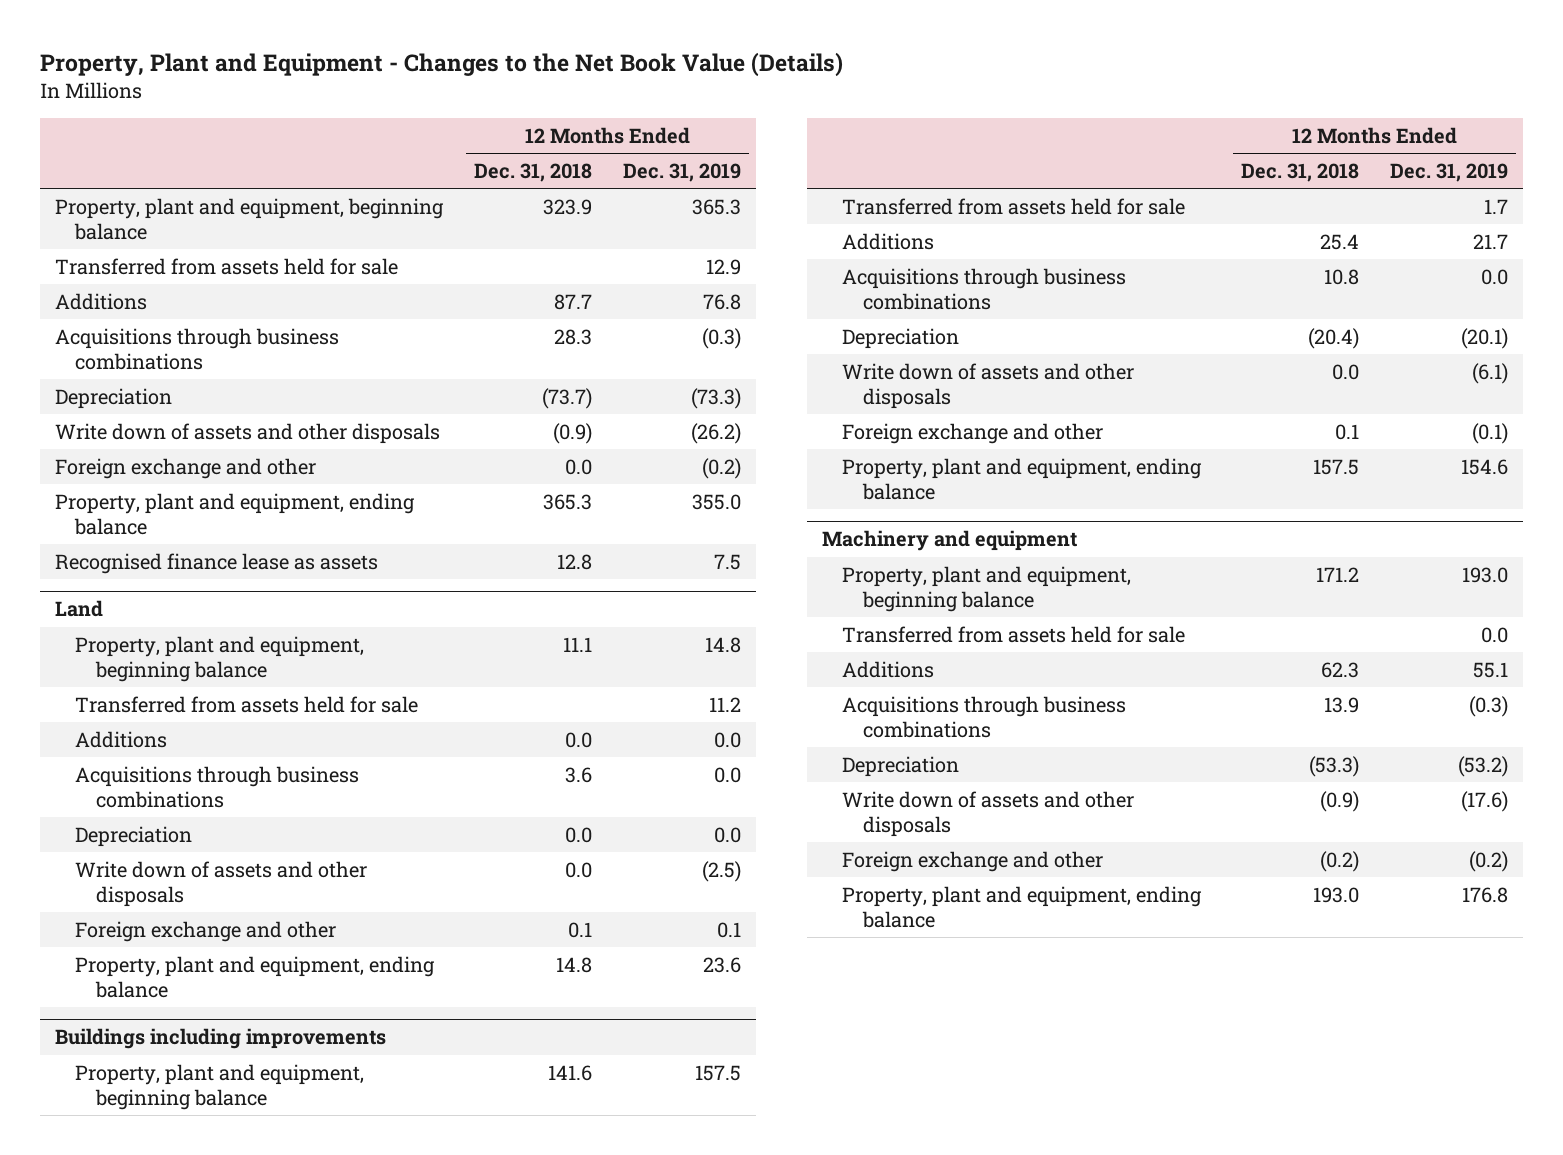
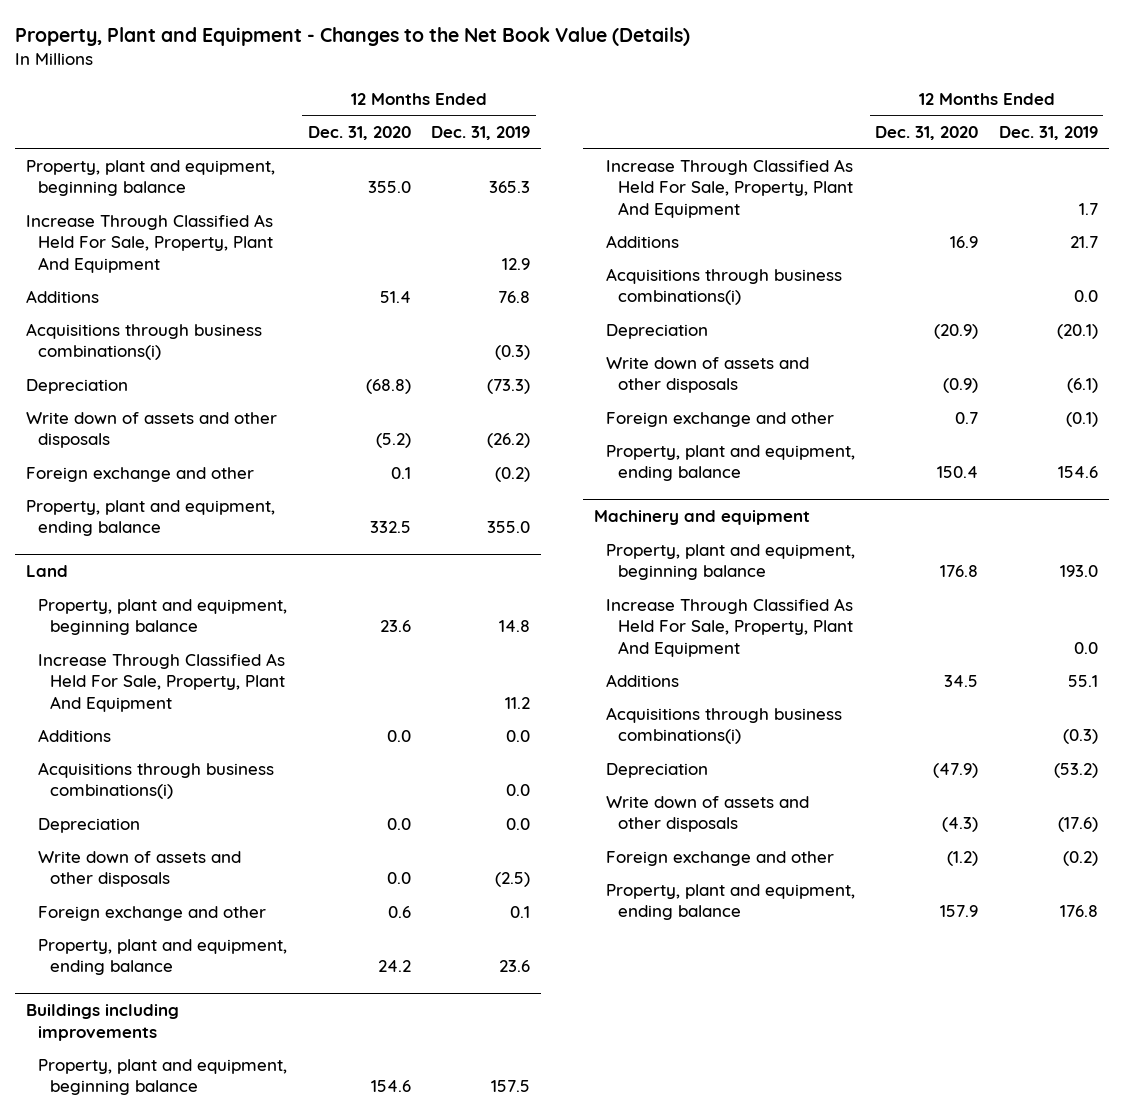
[474,163,593,183] Dec. 31, 2018 -> none
none -> [307,125,411,140] Dec. 31, 2020
[55,257,399,275] Transferred from assets held for sale -> [25,213,273,273] Increase Through Classified As Held For Sale, Property, Plant And Equipment
[55,327,340,370] Acquisitions through business combinations -> [25,322,262,361] Acquisitions through business combinations(i)
[55,552,379,574] Recognised finance lease as assets -> none
[75,695,419,713] Transferred from assets held for sale -> [37,652,285,712] Increase Through Classified As Held For Sale, Property, Plant And Equipment
[75,765,360,808] Acquisitions through business combinations -> [37,761,274,800] Acquisitions through business combinations(i)
[842,197,1186,215] Transferred from assets held for sale -> [605,158,853,218] Increase Through Classified As Held For Sale, Property, Plant And Equipment
[842,267,1127,310] Acquisitions through business combinations -> [605,267,842,306] Acquisitions through business combinations(i)
[842,625,1186,643] Transferred from assets held for sale -> [605,597,853,657] Increase Through Classified As Held For Sale, Property, Plant And Equipment
[842,695,1127,738] Acquisitions through business combinations -> [605,706,842,745] Acquisitions through business combinations(i)

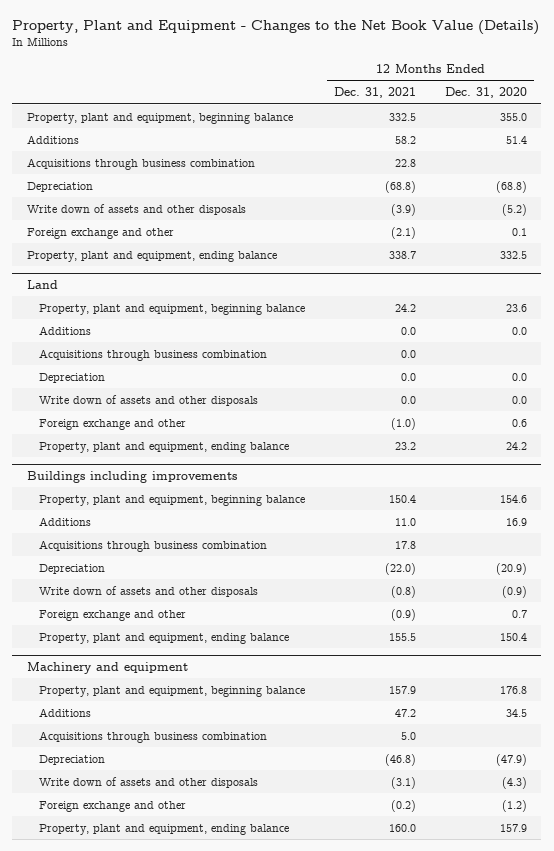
[431,125,531,140] Dec. 31, 2019 -> none
none -> [334,87,417,99] Dec. 31, 2021
[25,213,273,273] Increase Through Classified As Held For Sale, Property, Plant And Equipment -> none
[25,322,262,361] Acquisitions through business combinations(i) -> [26,157,255,170] Acquisitions through business combination
[37,652,285,712] Increase Through Classified As Held For Sale, Property, Plant And Equipment -> none
[37,761,274,800] Acquisitions through business combinations(i) -> [39,348,268,361] Acquisitions through business combination
[605,158,853,218] Increase Through Classified As Held For Sale, Property, Plant And Equipment -> none
[605,267,842,306] Acquisitions through business combinations(i) -> [39,539,268,552] Acquisitions through business combination
[605,597,853,657] Increase Through Classified As Held For Sale, Property, Plant And Equipment -> none
[605,706,842,745] Acquisitions through business combinations(i) -> [39,730,268,743] Acquisitions through business combination

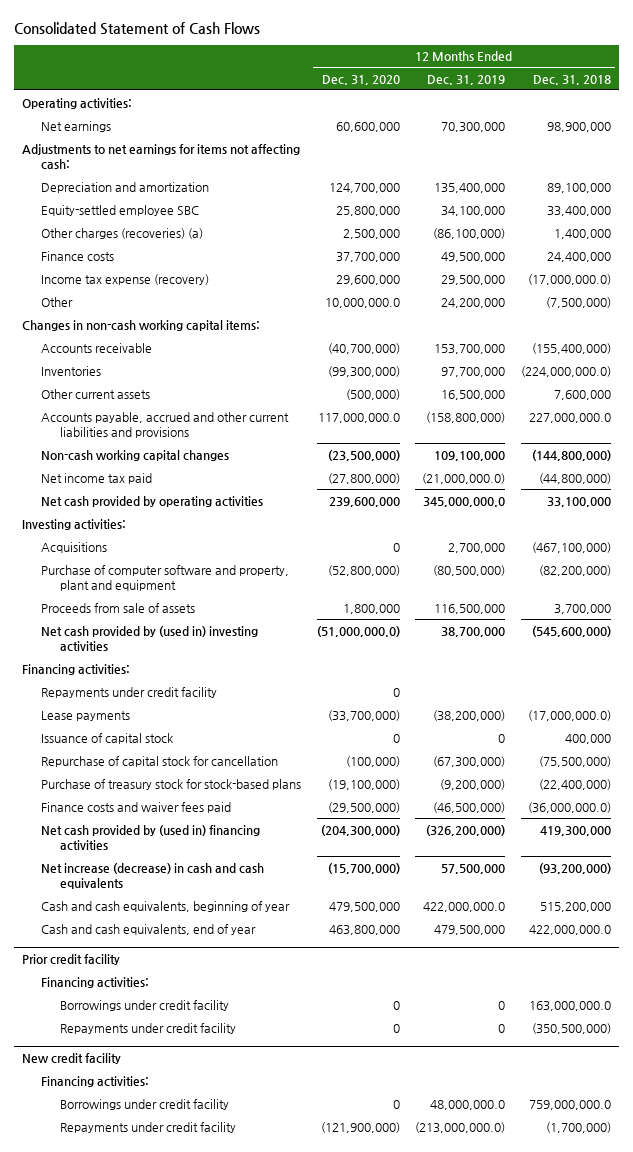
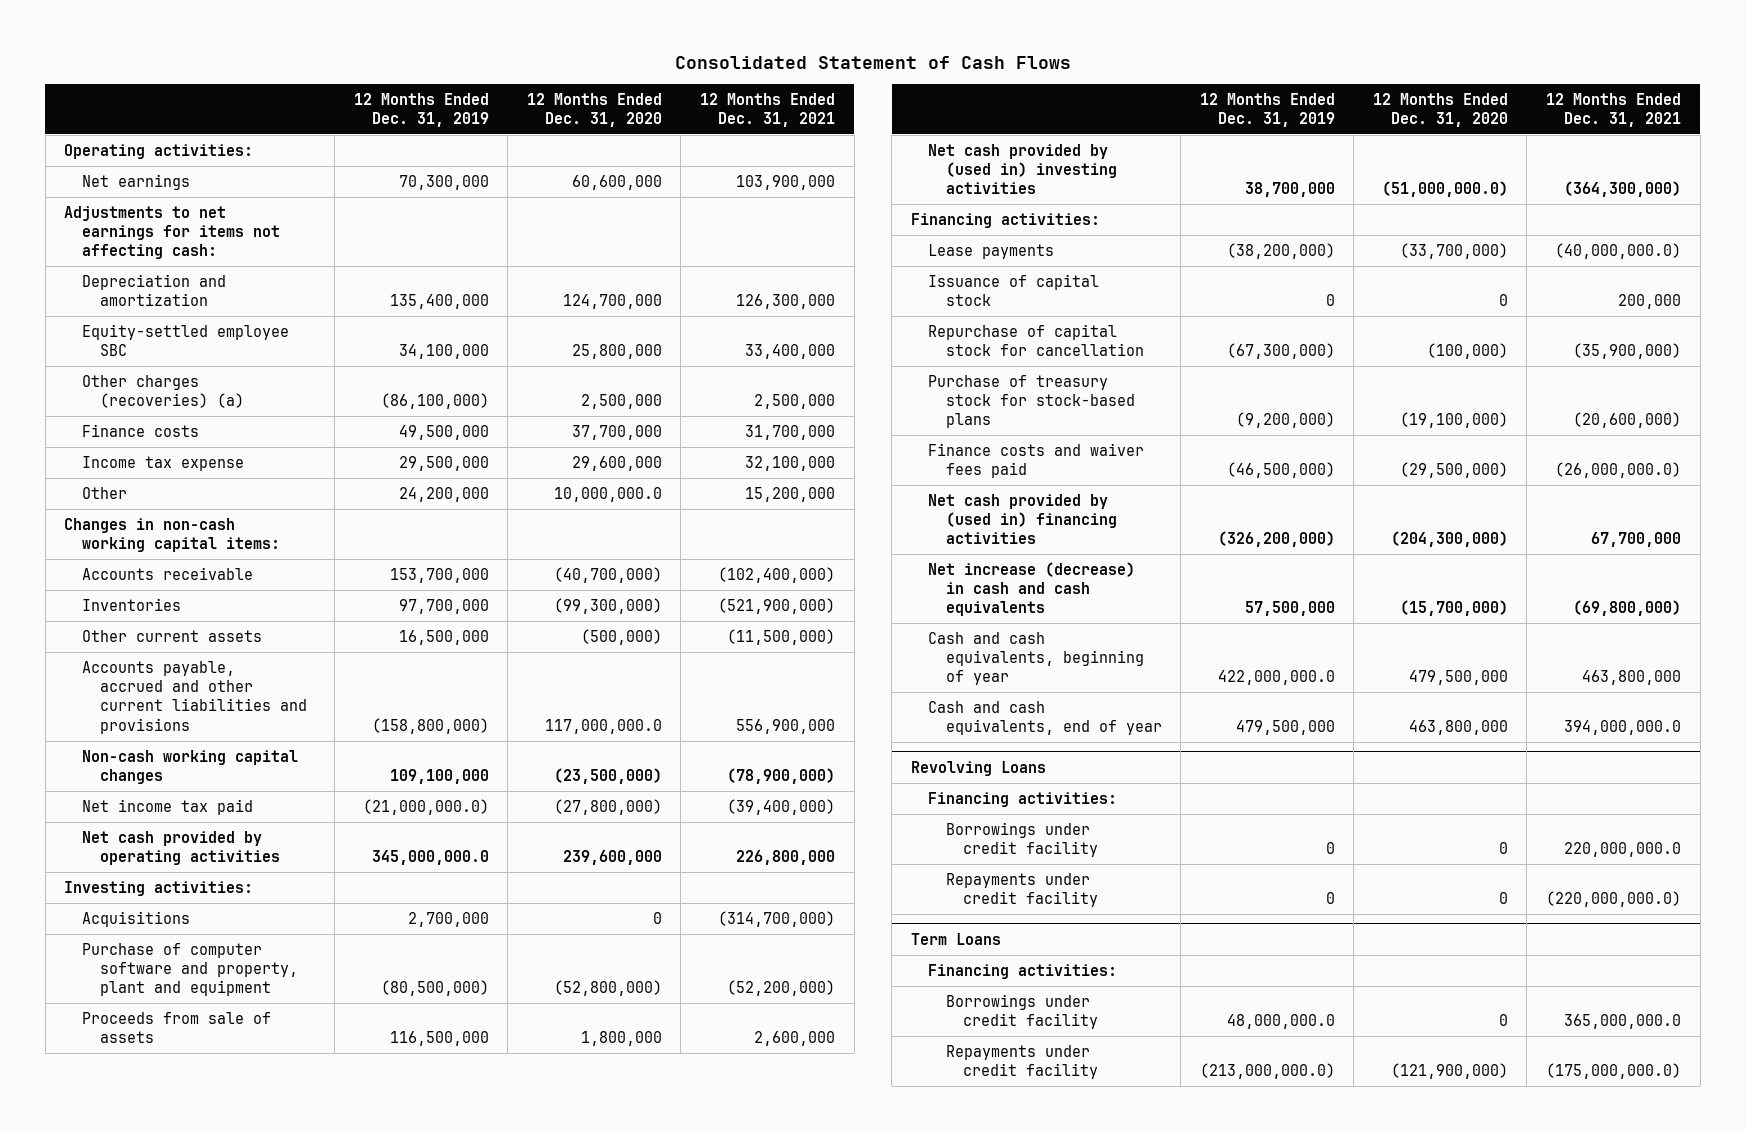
[533,74,612,85] Dec. 31, 2018 -> none
none -> [699,92,835,127] 12 Months Ended Dec. 31, 2021
[40,273,209,285] Income tax expense (recovery) -> [82,455,245,471] Income tax expense
[40,686,217,698] Repayments under credit facility -> none
[21,954,120,966] Prior credit facility -> none
none -> [910,760,1046,776] Revolving Loans
[21,1053,121,1065] New credit facility -> none
none -> [910,932,1001,945] Term Loans

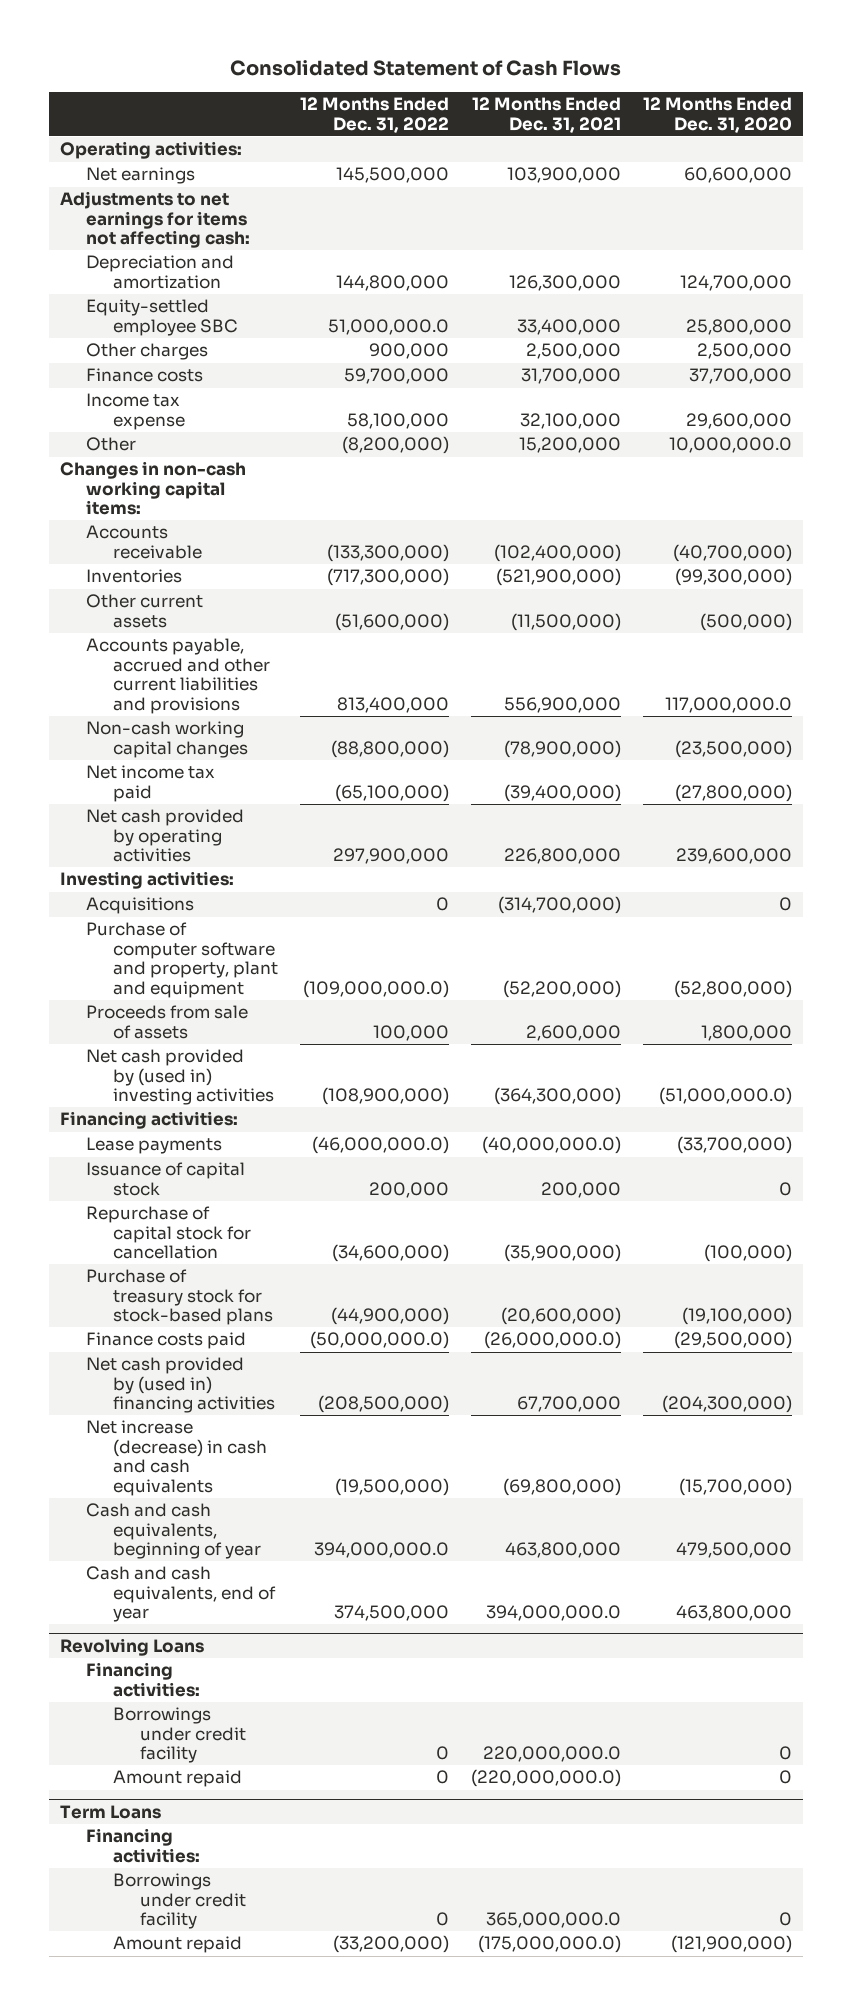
[353,92,489,127] 12 Months Ended Dec. 31, 2019 -> none
none -> [300,97,450,133] 12 Months Ended Dec. 31, 2022
[82,374,244,409] Other charges (recoveries) (a) -> [86,343,209,361] Other charges
[928,442,1145,479] Finance costs and waiver fees paid -> [86,1332,247,1350] Finance costs paid
[945,872,1099,908] Repayments under credit facility -> [113,1770,243,1788] Amount repaid
[945,1044,1099,1080] Repayments under credit facility -> [113,1936,243,1954] Amount repaid

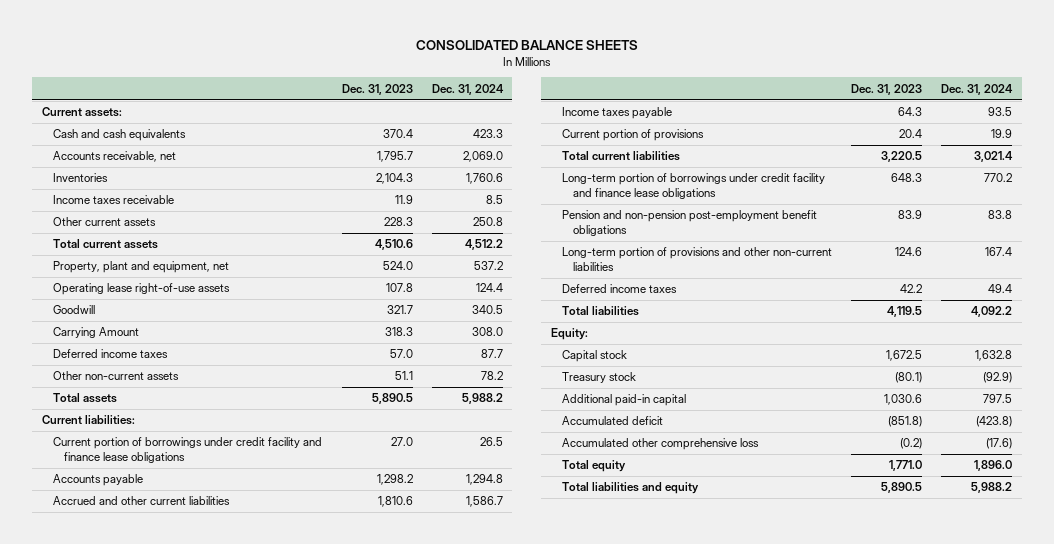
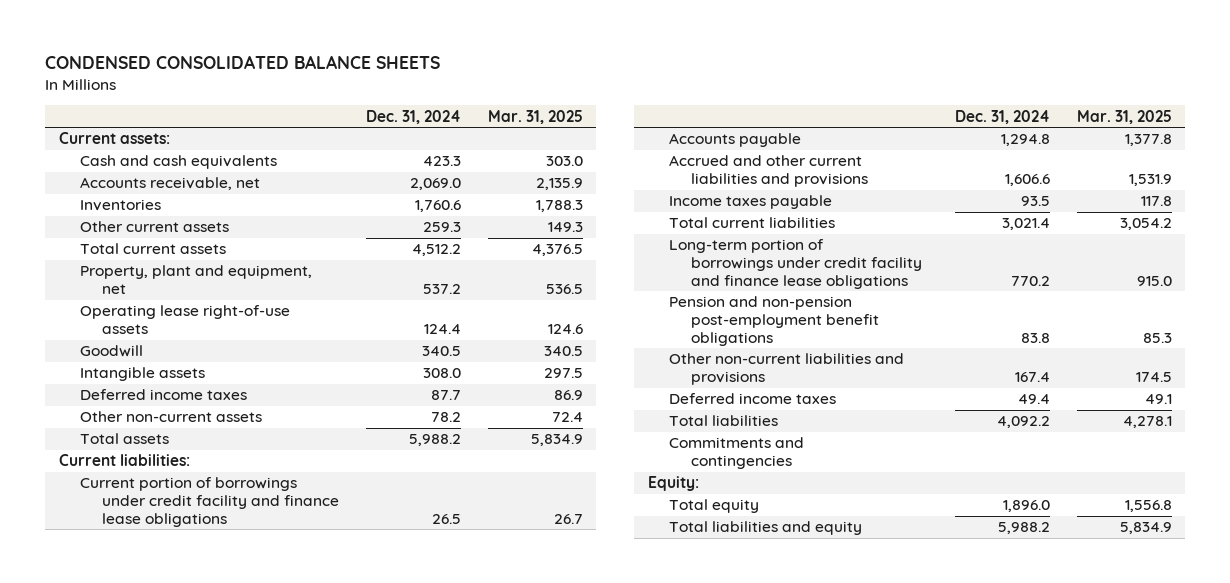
[415,40,638,51] CONSOLIDATED BALANCE SHEETS -> [45,55,441,70] CONDENSED CONSOLIDATED BALANCE SHEETS
[341,83,413,95] Dec. 31, 2023 -> none
none -> [487,109,583,124] Mar. 31, 2025
[52,195,174,205] Income taxes receivable -> none
[472,217,503,227] 250.8 -> [422,222,461,233] 259.3
[52,327,139,339] Carrying Amount -> [80,367,206,382] Intangible assets
[52,496,230,506] Accrued and other current liabilities -> [669,155,869,188] Accrued and other current liabilities and provisions
[465,496,503,508] 1,586.7 -> [1004,174,1050,187] 1,606.6
[561,129,704,142] Current portion of provisions -> none
[561,247,832,271] Long-term portion of provisions and other non-current liabilities -> [669,353,905,386] Other non-current liabilities and provisions
none -> [669,437,805,470] Commitments and contingencies
[561,350,627,363] Capital stock -> none
[561,372,636,384] Treasury stock -> none
[561,394,686,407] Additional paid-in capital -> none
[561,416,663,426] Accumulated deficit -> none
[561,438,759,451] Accumulated other comprehensive loss -> none

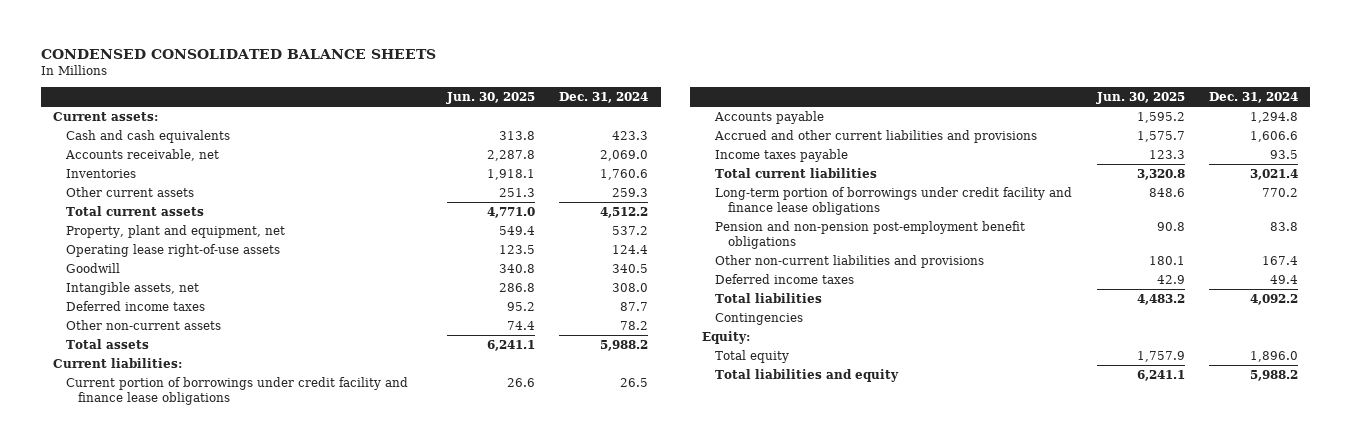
[487,109,583,124] Mar. 31, 2025 -> none
none -> [446,91,536,104] Jun. 30, 2025
[80,367,206,382] Intangible assets -> [65,281,199,295] Intangible assets, net
[669,437,805,470] Commitments and contingencies -> [715,312,804,325] Contingencies

